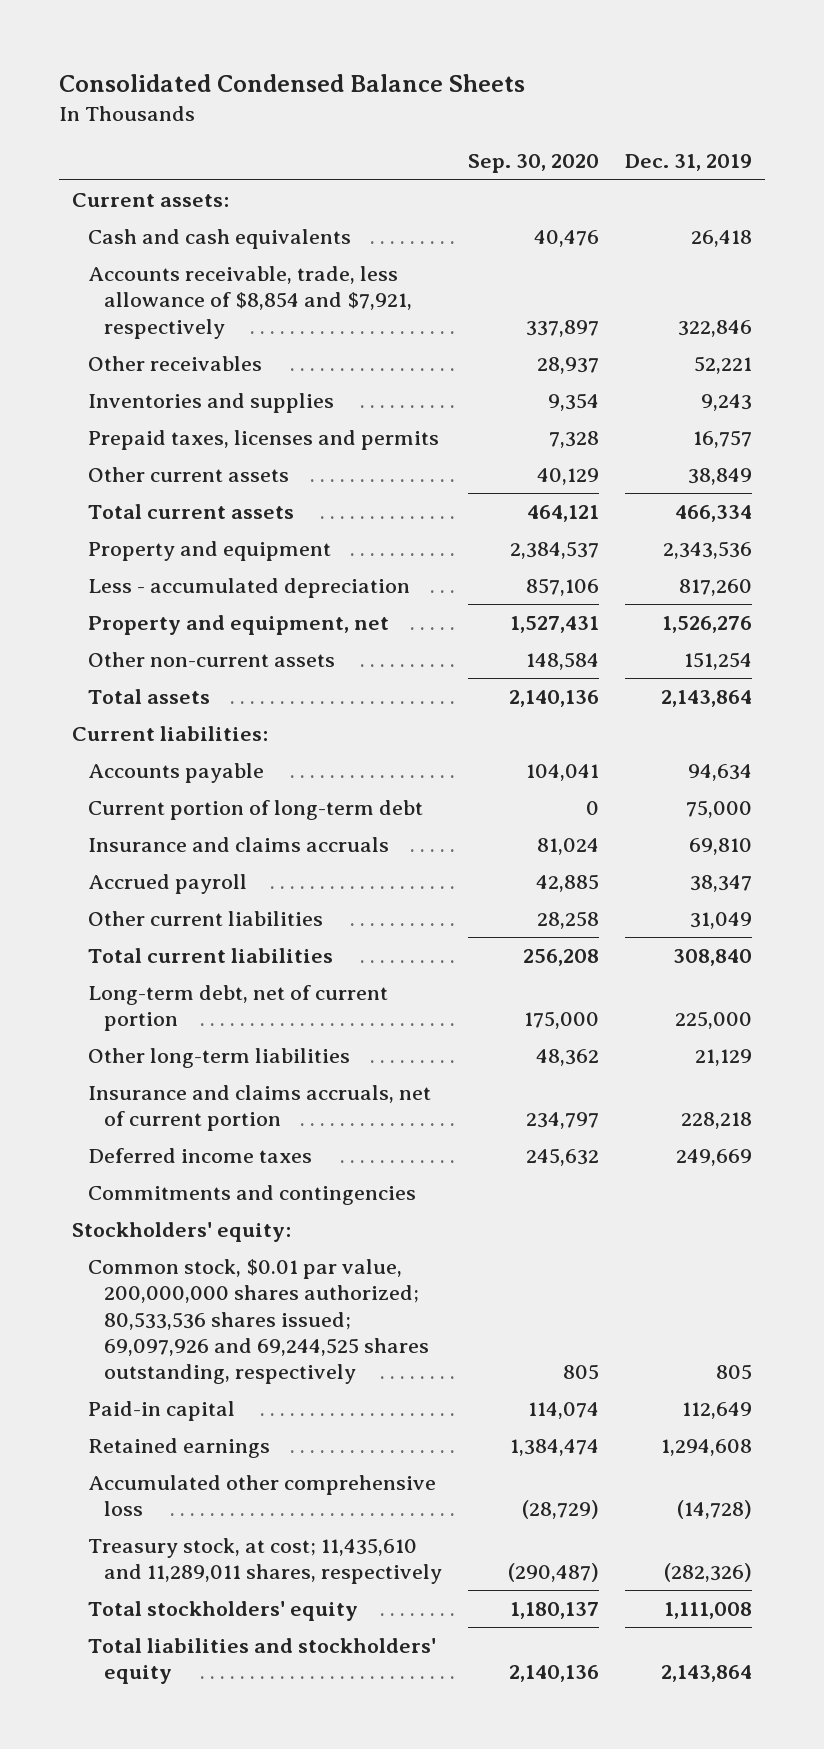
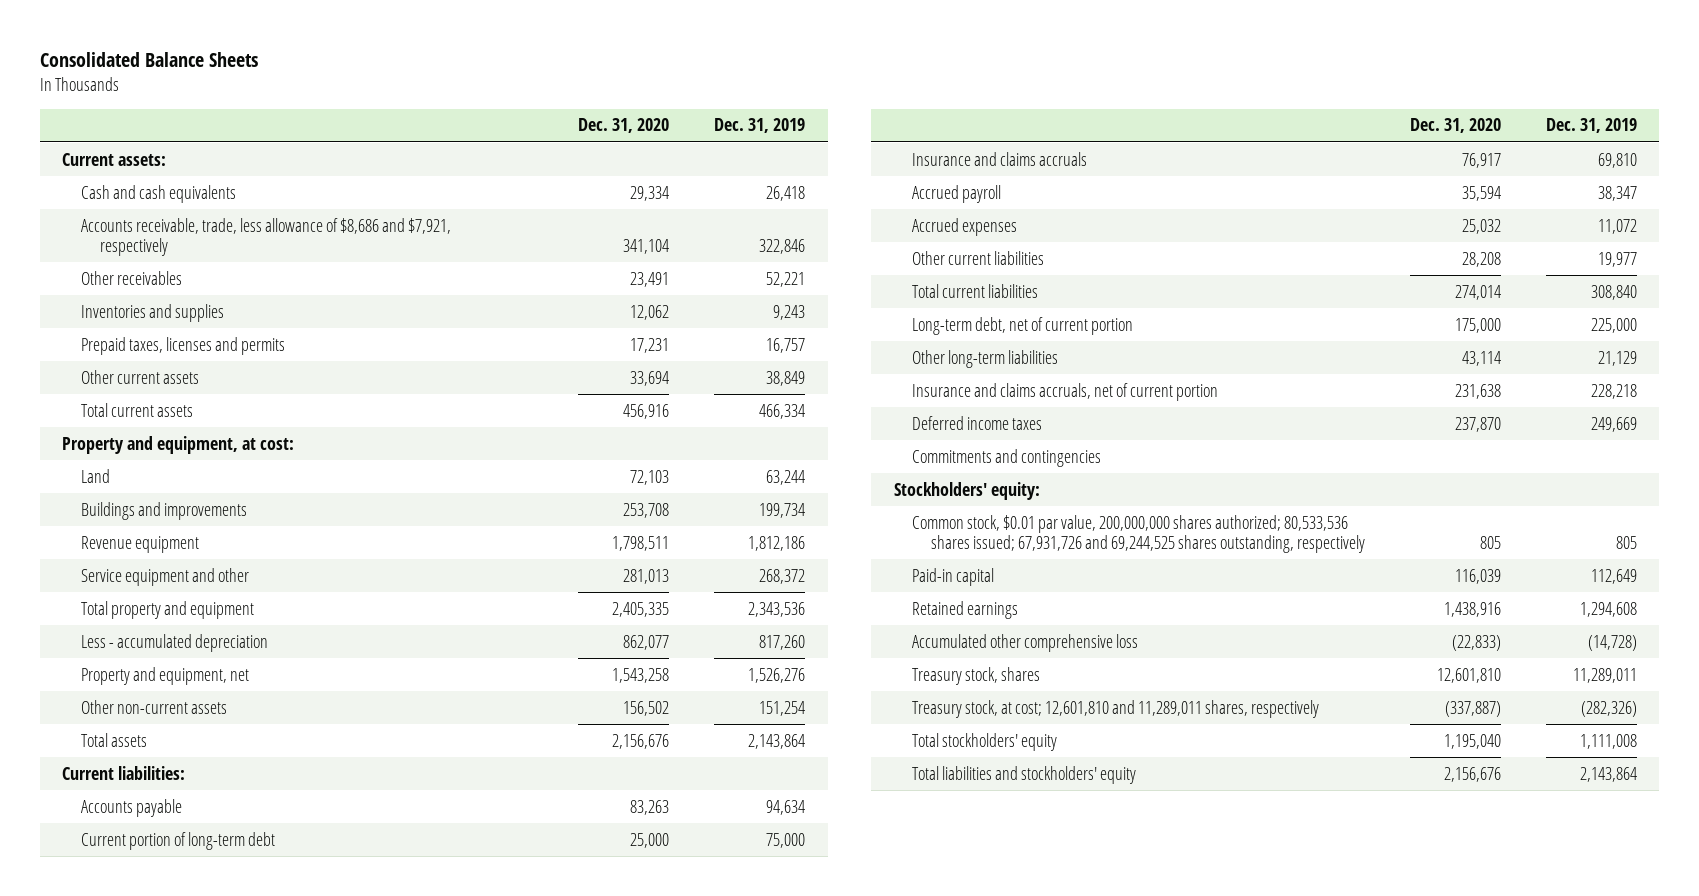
[58,74,525,93] Consolidated Condensed Balance Sheets -> [40,52,259,68] Consolidated Balance Sheets
[467,154,599,174] Sep. 30, 2020 -> none
none -> [578,118,670,134] Dec. 31, 2020
[87,265,412,339] Accounts receivable, trade, less allowance of $8,854 and $7,921, respectively -> [81,217,452,257] Accounts receivable, trade, less allowance of $8,686 and $7,921, respectively
none -> [62,435,295,454] Property and equipment, at cost:
none -> [81,468,111,483] Land
none -> [81,501,248,520] Buildings and improvements
none -> [81,535,200,553] Revenue equipment
none -> [81,567,250,586] Service equipment and other
[87,540,331,561] Property and equipment -> [81,600,255,619] Total property and equipment
none -> [912,217,1018,236] Accrued expenses
[689,911,752,929] 31,049 -> [1597,251,1637,267] 19,977
[87,1258,429,1385] Common stock, $0.01 par value, 200,000,000 shares authorized; 80,533,536 shares issued; 69,097,926 and 69,244,525 shares outstanding, respectively -> [912,514,1365,554] Common stock, $0.01 par value, 200,000,000 shares authorized; 80,533,536 shares issued; 67,931,726 and 69,244,525 shares outstanding, respectively
none -> [912,666,1041,685] Treasury stock, shares
[87,1537,442,1585] Treasury stock, at cost; 11,435,610 and 11,289,011 shares, respectively -> [912,699,1320,718] Treasury stock, at cost; 12,601,810 and 11,289,011 shares, respectively

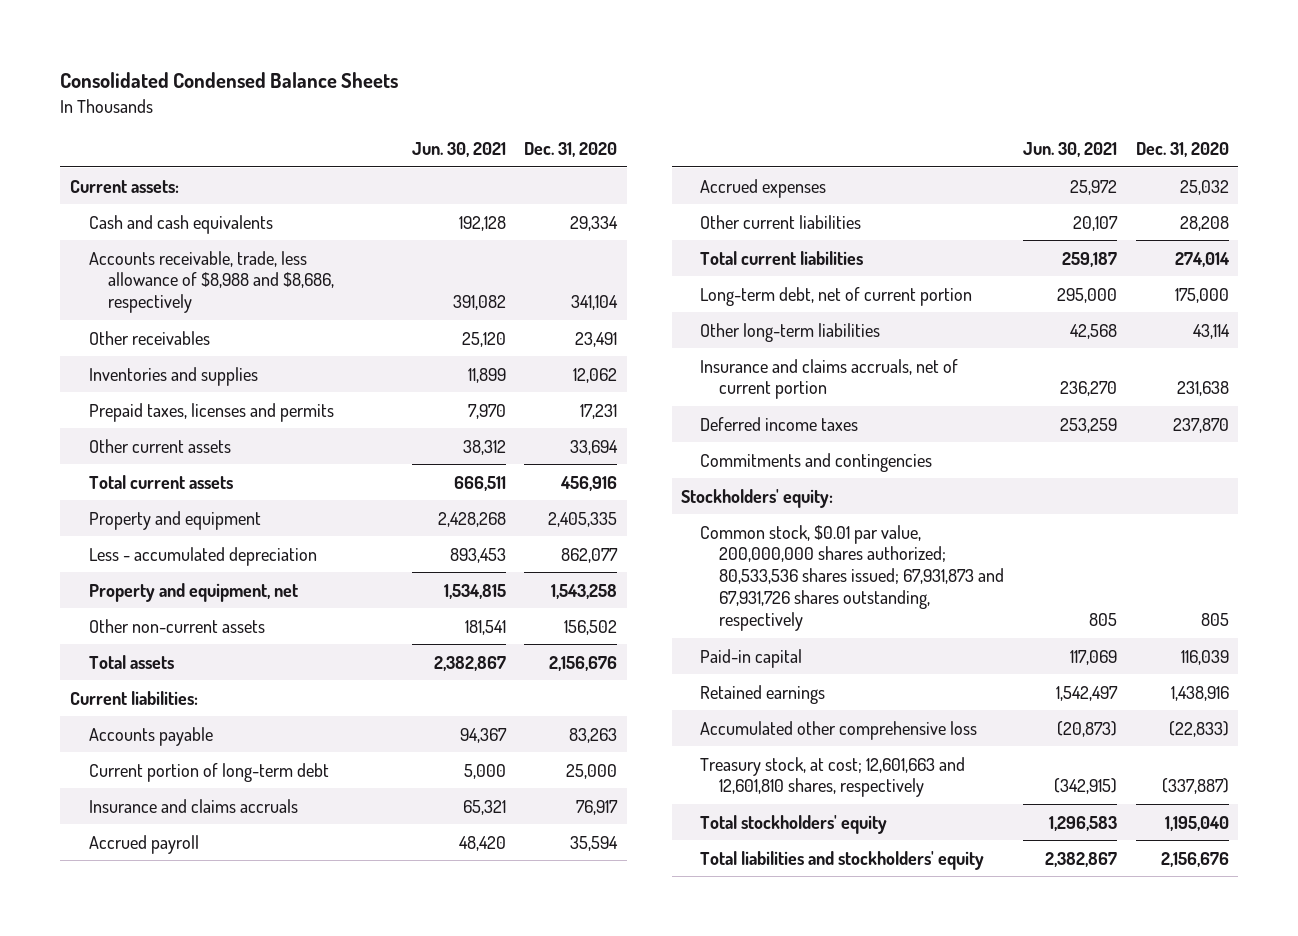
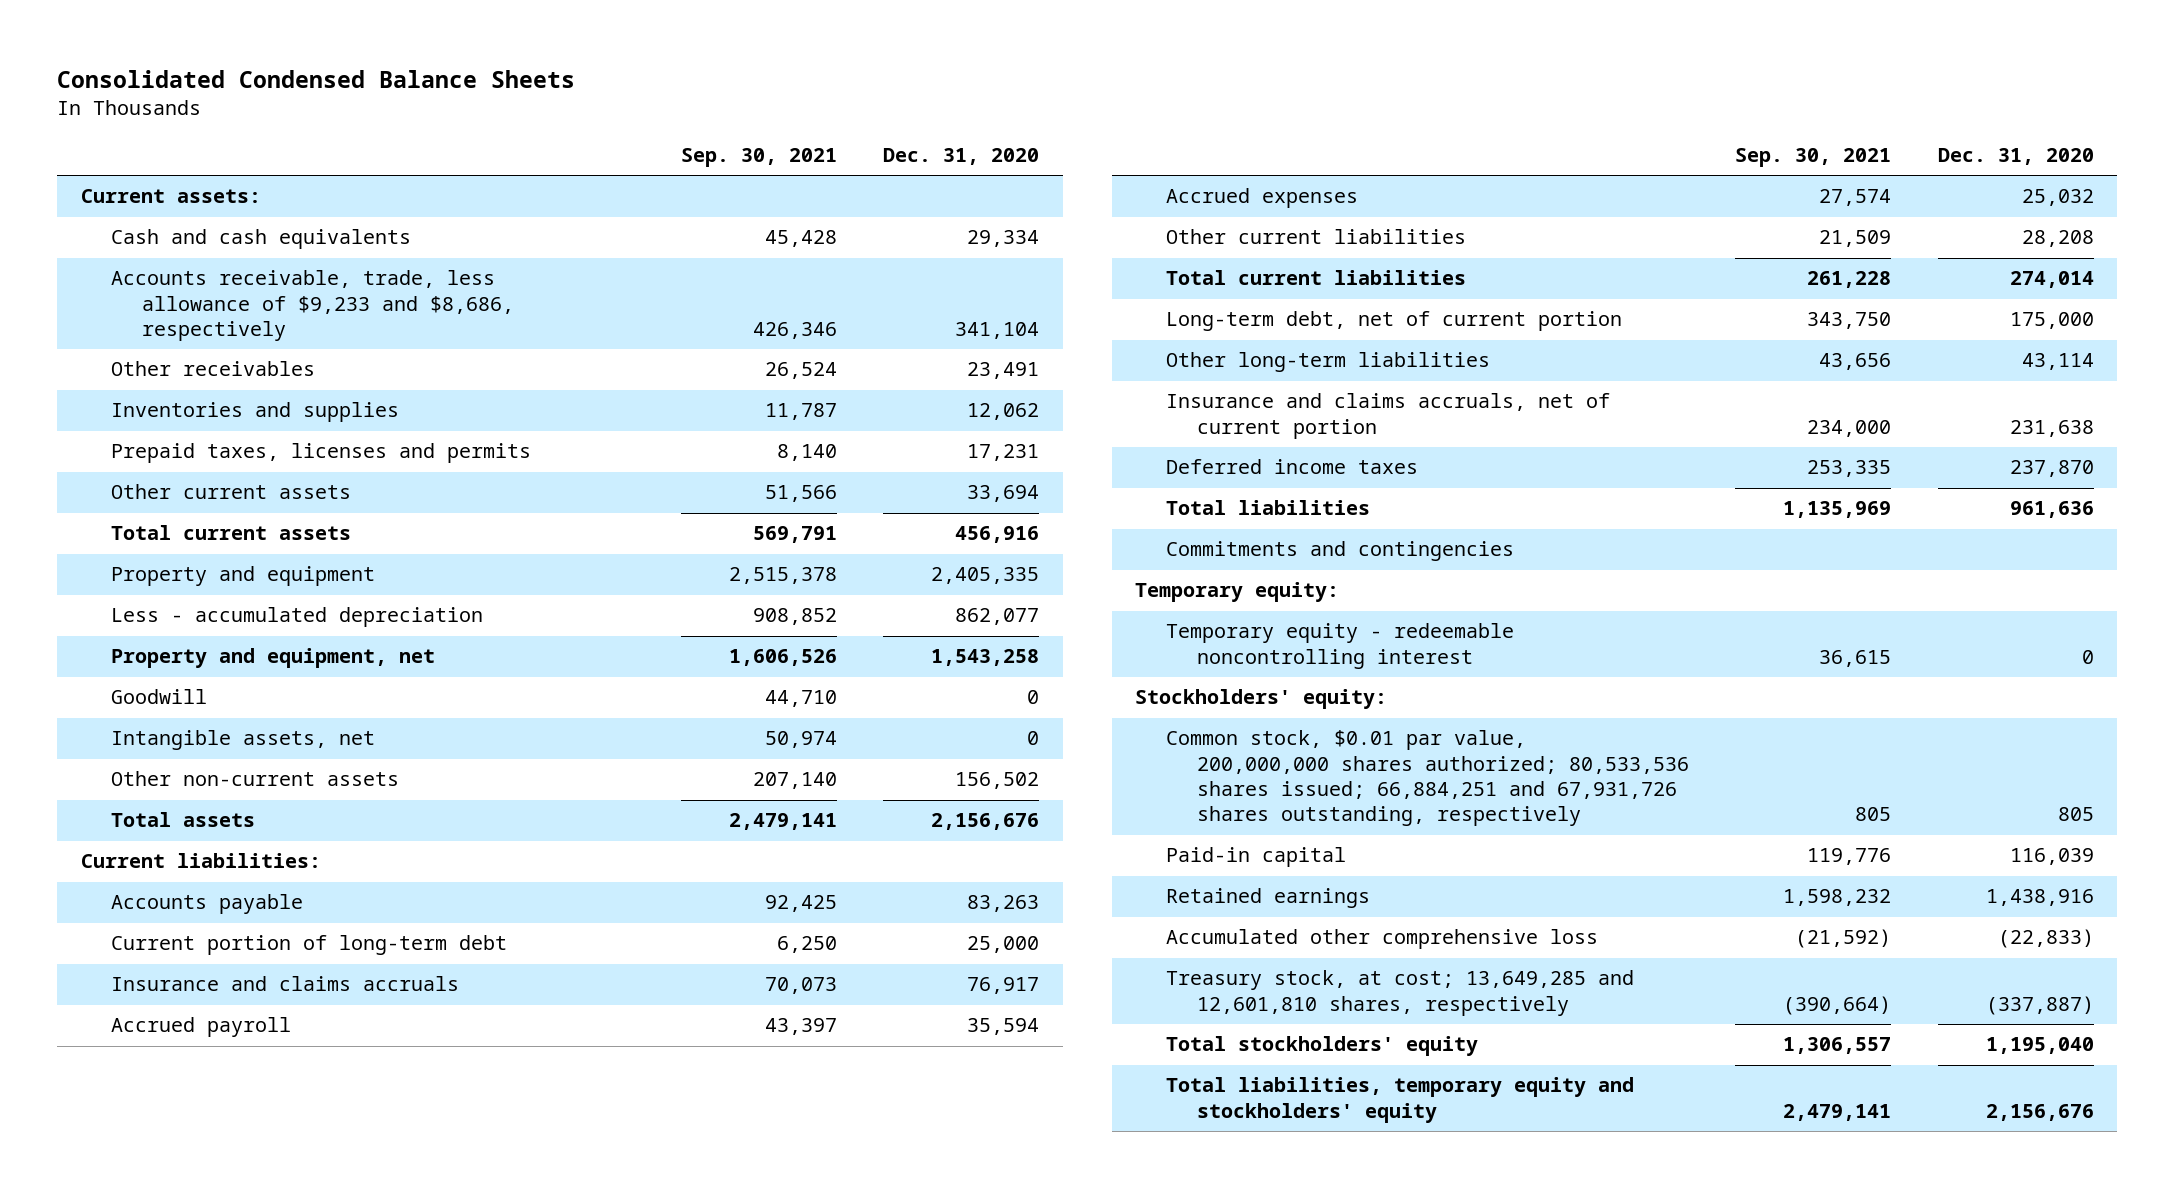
[411,142,506,158] Jun. 30, 2021 -> none
none -> [680,147,837,167] Sep. 30, 2021
[88,250,335,314] Accounts receivable, trade, less allowance of $8,988 and $8,686, respectively -> [111,270,514,342] Accounts receivable, trade, less allowance of $9,233 and $8,686, respectively
none -> [111,689,208,705] Goodwill
none -> [111,730,376,751] Intangible assets, net
none -> [1166,500,1371,516] Total liabilities
none -> [1135,582,1340,603] Temporary equity:
none -> [1166,623,1515,669] Temporary equity - redeemable noncontrolling interest
[700,524,1005,632] Common stock, $0.01 par value, 200,000,000 shares authorized; 80,533,536 shares issued; 67,931,873 and 67,931,726 shares outstanding, respectively -> [1166,730,1689,827] Common stock, $0.01 par value, 200,000,000 shares authorized; 80,533,536 shares issued; 66,884,251 and 67,931,726 shares outstanding, respectively
[700,756,966,798] Treasury stock, at cost; 12,601,663 and 12,601,810 shares, respectively -> [1166,970,1635,1016] Treasury stock, at cost; 13,649,285 and 12,601,810 shares, respectively
[700,850,985,870] Total liabilities and stockholders' equity -> [1166,1077,1635,1123] Total liabilities, temporary equity and stockholders' equity

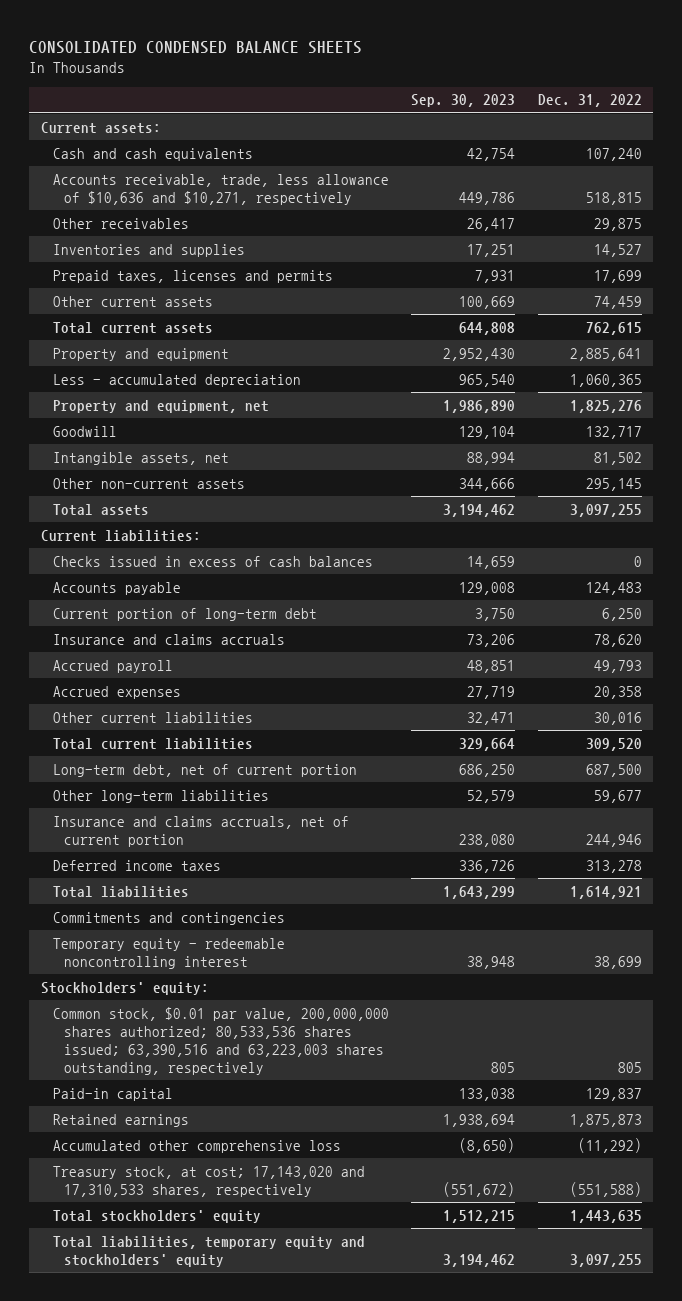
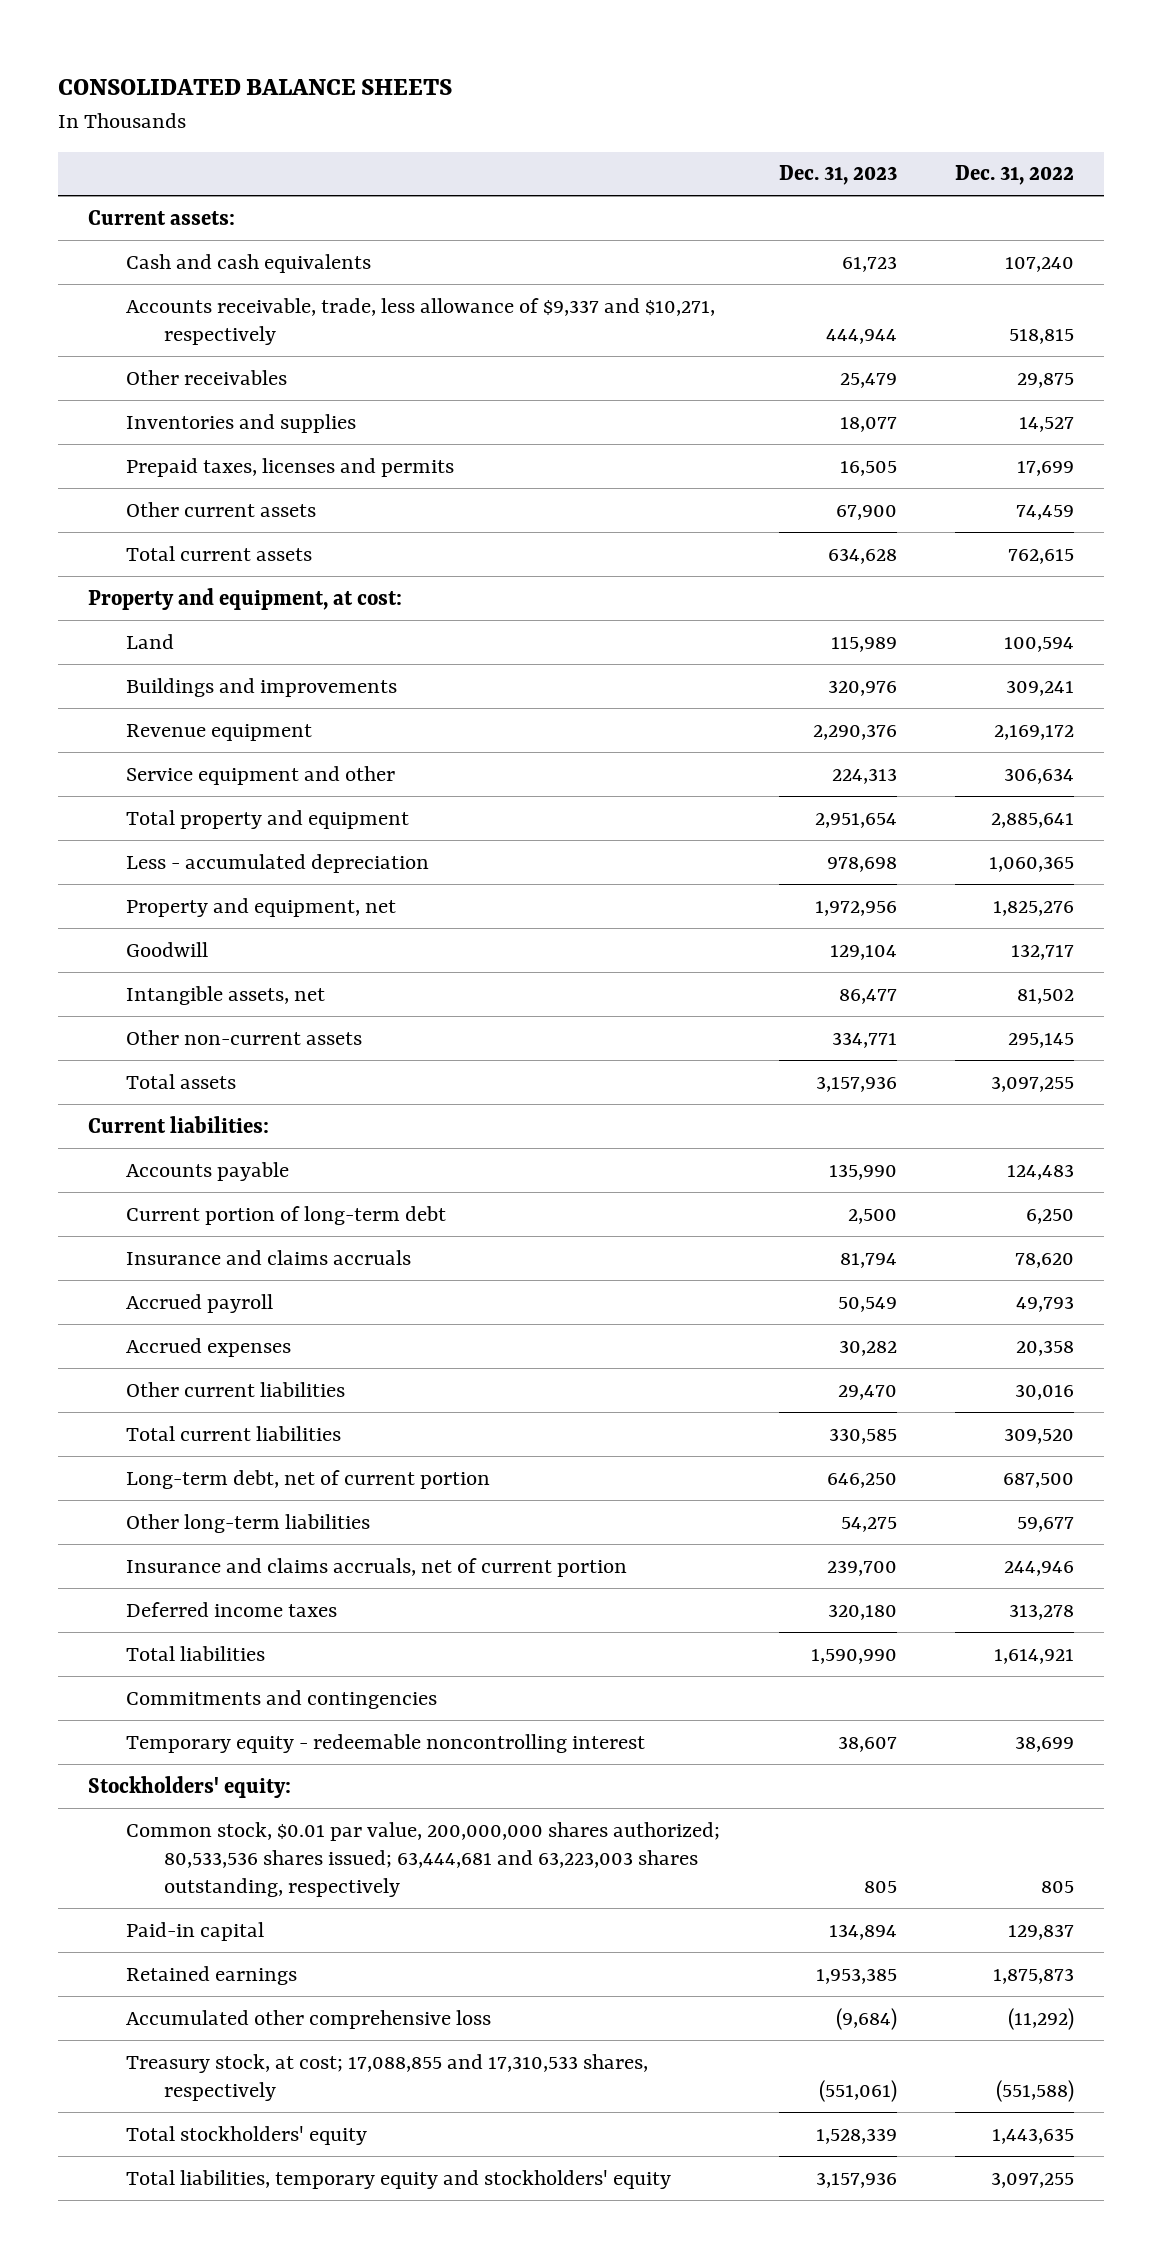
[29,41,363,55] CONSOLIDATED CONDENSED BALANCE SHEETS -> [58,79,453,96] CONSOLIDATED BALANCE SHEETS
[411,94,516,108] Sep. 30, 2023 -> none
none -> [778,165,897,186] Dec. 31, 2023
[52,173,389,205] Accounts receivable, trade, less allowance of $10,636 and $10,271, respectively -> [125,297,715,345] Accounts receivable, trade, less allowance of $9,337 and $10,271, respectively
none -> [87,587,402,610] Property and equipment, at cost:
none -> [125,633,174,649] Land
none -> [125,677,397,697] Buildings and improvements
none -> [125,723,312,741] Revenue equipment
none -> [125,765,395,785] Service equipment and other
[52,347,229,361] Property and equipment -> [125,809,409,829] Total property and equipment
[52,555,373,567] Checks issued in excess of cash balances -> none
[52,1006,389,1075] Common stock, $0.01 par value, 200,000,000 shares authorized; 80,533,536 shares issued; 63,390,516 and 63,223,003 shares outstanding, respectively -> [125,1821,720,1898] Common stock, $0.01 par value, 200,000,000 shares authorized; 80,533,536 shares issued; 63,444,681 and 63,223,003 shares outstanding, respectively
[52,1165,365,1197] Treasury stock, at cost; 17,143,020 and 17,310,533 shares, respectively -> [125,2053,648,2101] Treasury stock, at cost; 17,088,855 and 17,310,533 shares, respectively

